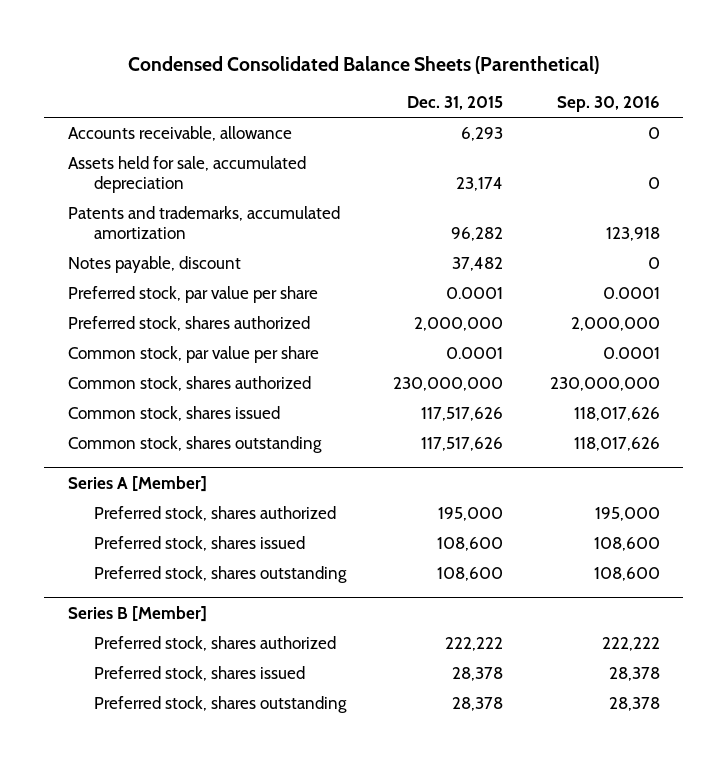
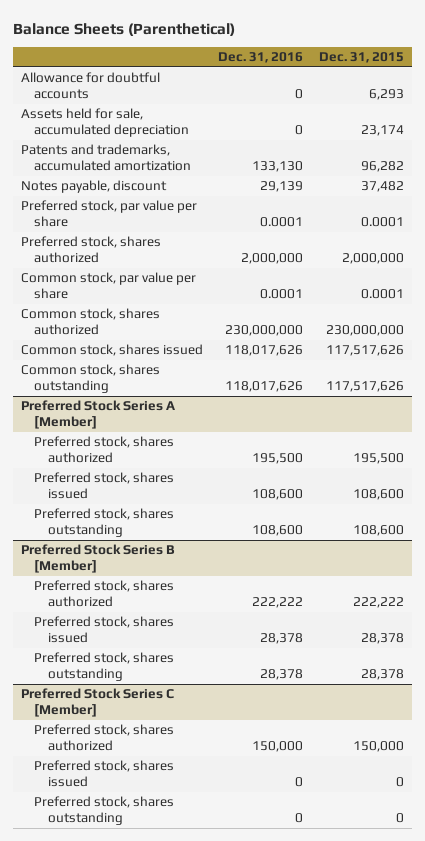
[127,55,599,74] Condensed Consolidated Balance Sheets (Parenthetical) -> [12,22,235,36] Balance Sheets (Parenthetical)
[556,96,660,113] Sep. 30, 2016 -> none
none -> [218,52,304,64] Dec. 31, 2016
[67,125,292,141] Accounts receivable, allowance -> [20,72,160,100] Allowance for doubtful accounts
[67,475,207,492] Series A [Member] -> [20,400,175,430] Preferred Stock Series A [Member]
[437,506,503,521] 195,000 -> [353,453,405,465] 195,500
[67,605,207,622] Series B [Member] -> [20,544,175,574] Preferred Stock Series B [Member]
none -> [20,688,174,718] Preferred Stock Series C [Member]
none -> [34,724,175,752] Preferred stock, shares authorized
none -> [34,760,175,788] Preferred stock, shares issued
none -> [34,796,175,826] Preferred stock, shares outstanding

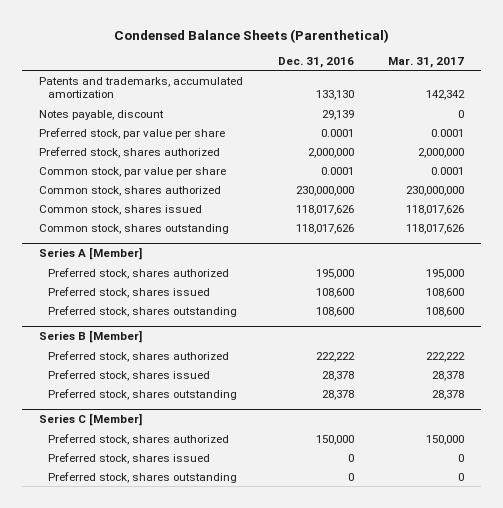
[12,22,235,36] Balance Sheets (Parenthetical) -> [113,28,389,43] Condensed Balance Sheets (Parenthetical)
[319,52,405,64] Dec. 31, 2015 -> none
none -> [388,56,465,68] Mar. 31, 2017
[20,72,160,100] Allowance for doubtful accounts -> none
[20,108,190,138] Assets held for sale, accumulated depreciation -> none
[20,400,175,430] Preferred Stock Series A [Member] -> [39,247,143,261] Series A [Member]
[252,453,304,465] 195,500 -> [315,268,354,279] 195,000
[20,544,175,574] Preferred Stock Series B [Member] -> [39,330,143,344] Series B [Member]
[20,688,174,718] Preferred Stock Series C [Member] -> [39,413,143,427] Series C [Member]

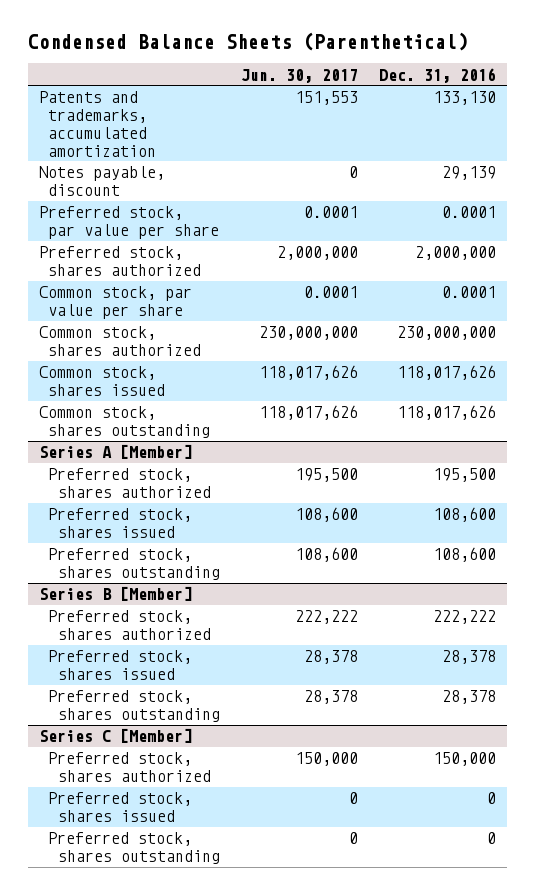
[388,56,465,68] Mar. 31, 2017 -> none
none -> [241,68,359,83] Jun. 30, 2017
[315,268,354,279] 195,000 -> [433,468,497,483] 195,500

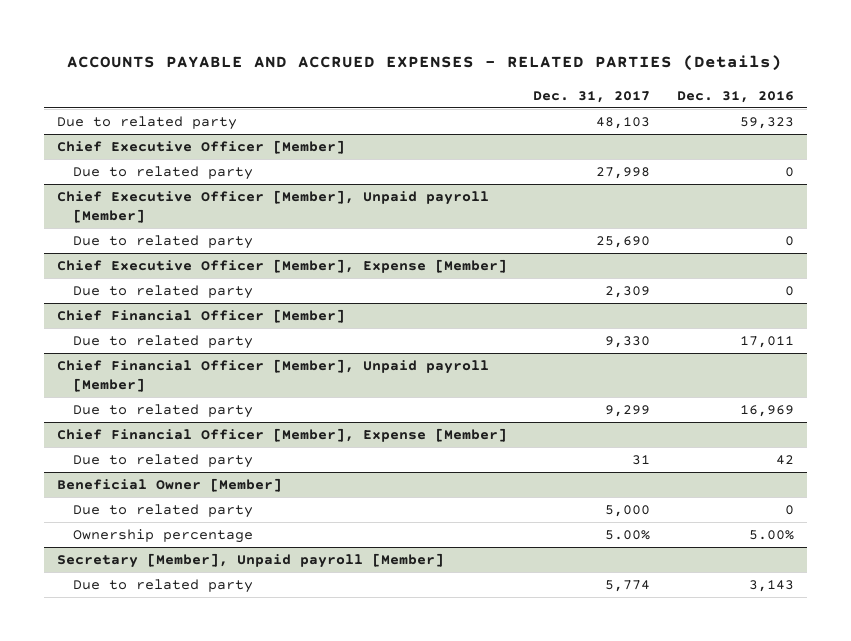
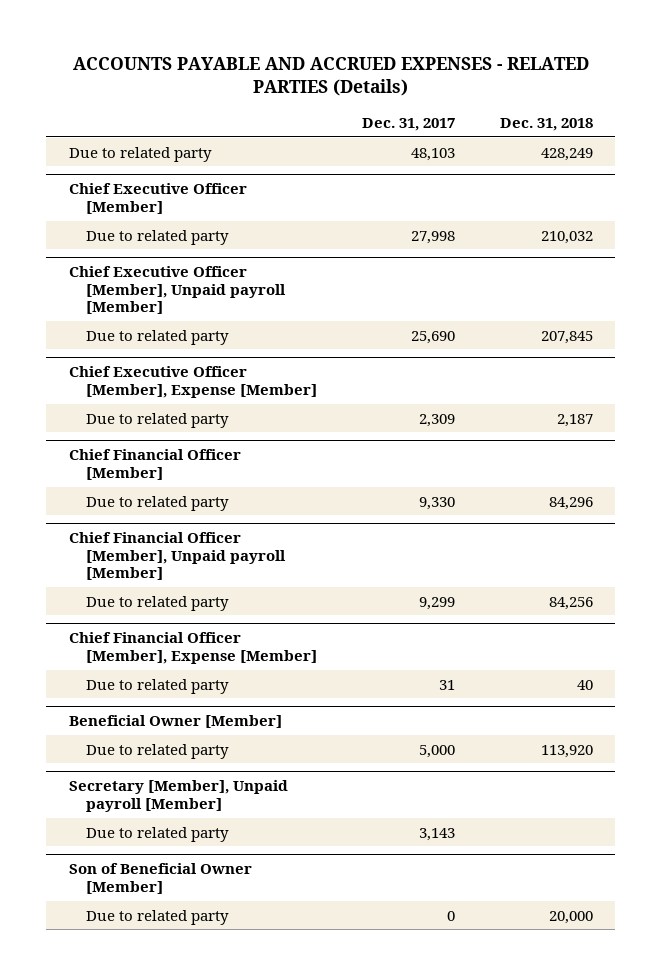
[676,90,794,103] Dec. 31, 2016 -> none
none -> [499,118,593,132] Dec. 31, 2018
[72,529,253,544] Ownership percentage -> none
[605,580,651,593] 5,774 -> [418,827,455,841] 3,143
none -> [68,863,252,894] Son of Beneficial Owner [Member]
none -> [86,909,230,925] Due to related party

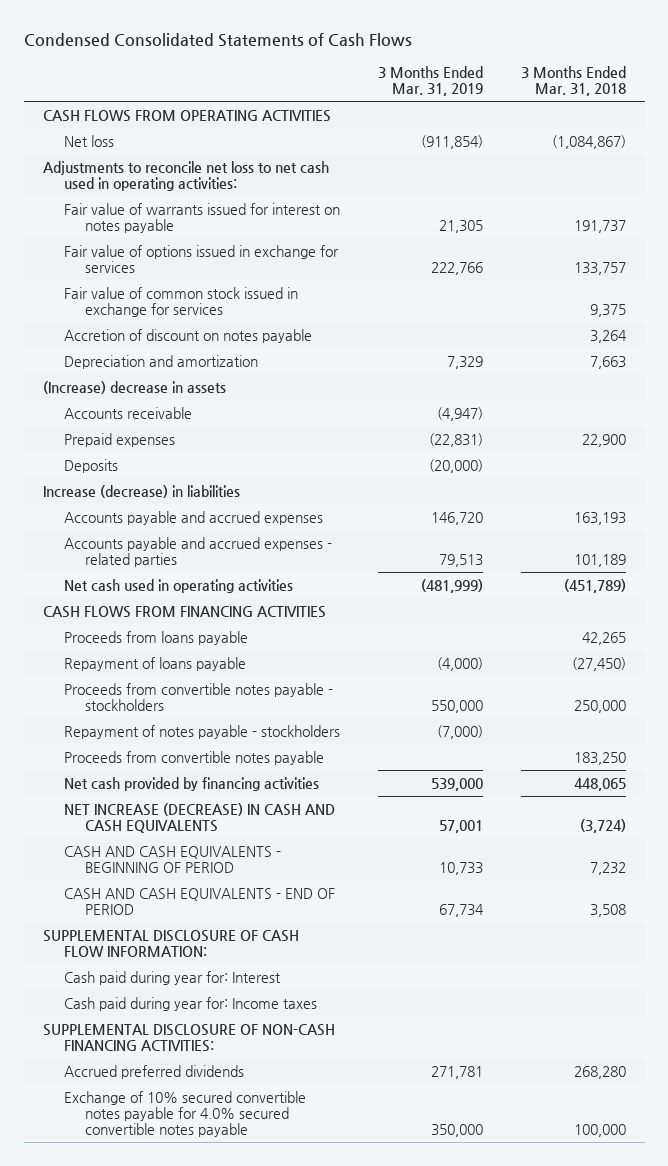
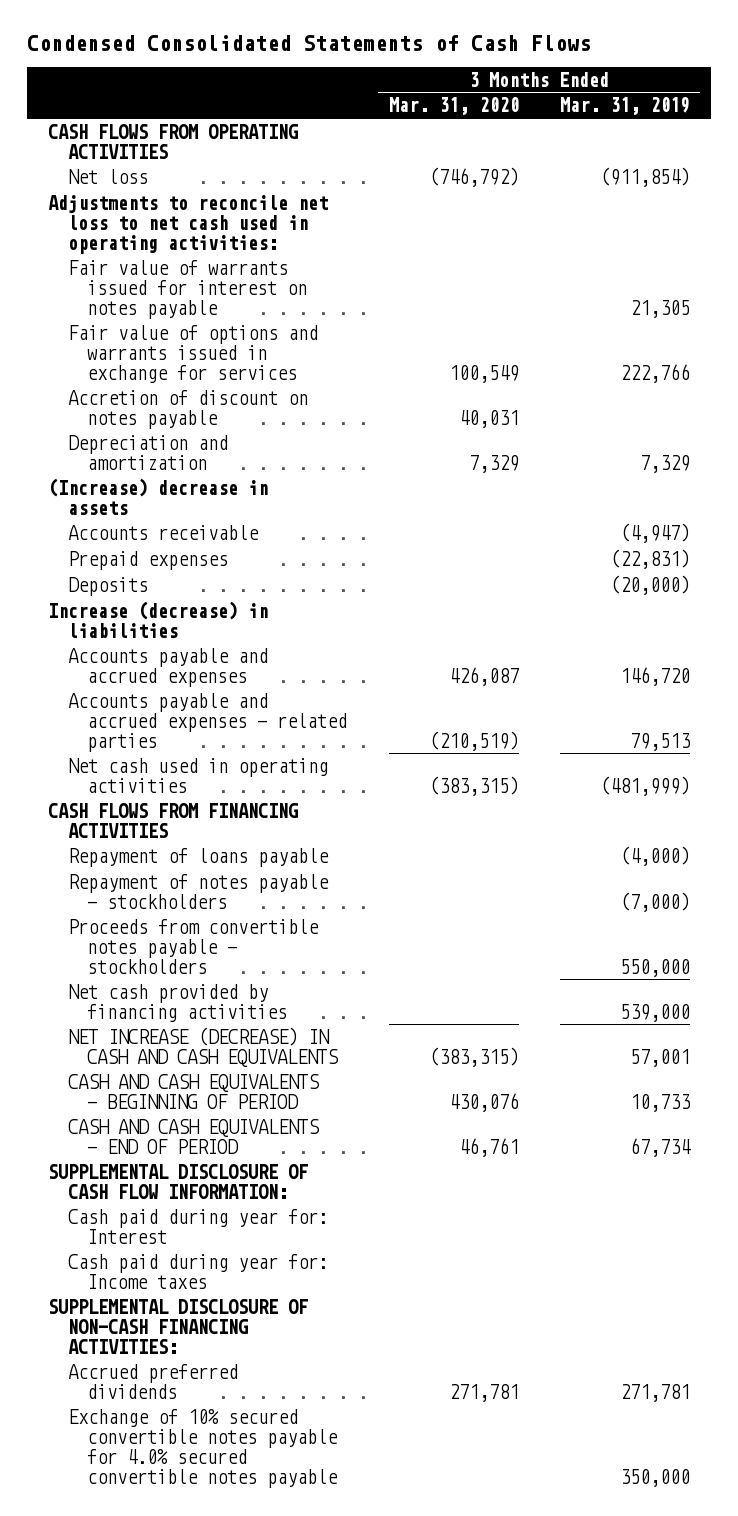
[520,65,626,96] 3 Months Ended Mar. 31, 2018 -> none
none -> [388,97,519,116] Mar. 31, 2020
[64,286,299,317] Fair value of common stock issued in exchange for services -> none
[64,244,340,273] Fair value of options issued in exchange for services -> [67,324,318,383] Fair value of options and warrants issued in exchange for services
[64,630,249,645] Proceeds from loans payable -> none
[64,750,325,765] Proceeds from convertible notes payable -> none
[64,682,334,711] Proceeds from convertible notes payable - stockholders -> [67,918,319,974] Proceeds from convertible notes payable - stockholders

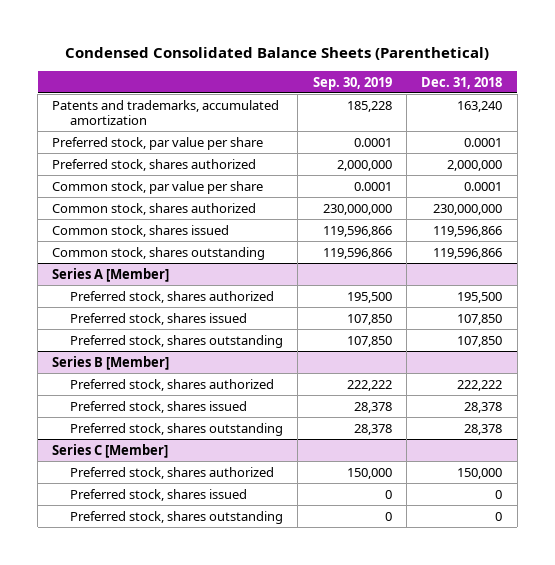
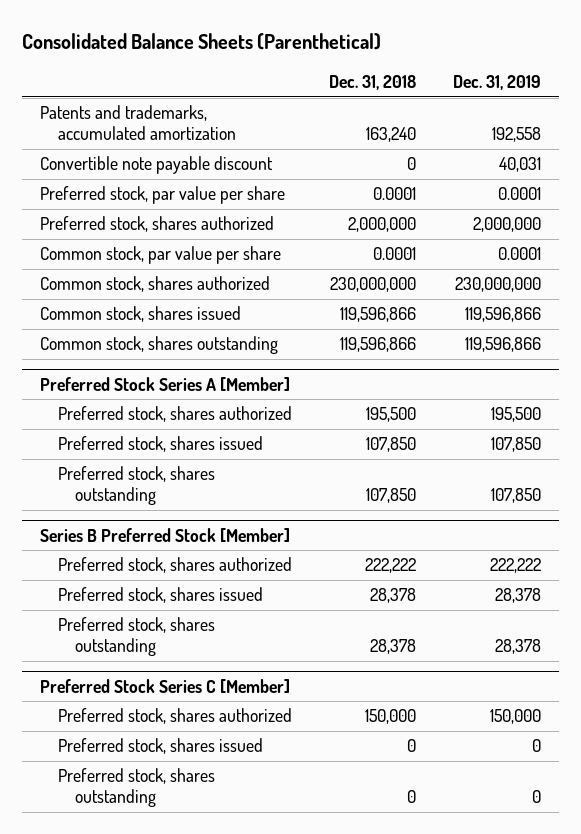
[65,46,490,60] Condensed Consolidated Balance Sheets (Parenthetical) -> [21,33,381,51] Consolidated Balance Sheets (Parenthetical)
[312,76,392,90] Sep. 30, 2019 -> none
none -> [452,75,541,91] Dec. 31, 2019
none -> [40,156,274,175] Convertible note payable discount
[52,267,170,282] Series A [Member] -> [40,376,291,391] Preferred Stock Series A [Member]
[52,355,170,370] Series B [Member] -> [40,527,291,542] Series B Preferred Stock [Member]
[52,443,169,458] Series C [Member] -> [40,678,291,693] Preferred Stock Series C [Member]

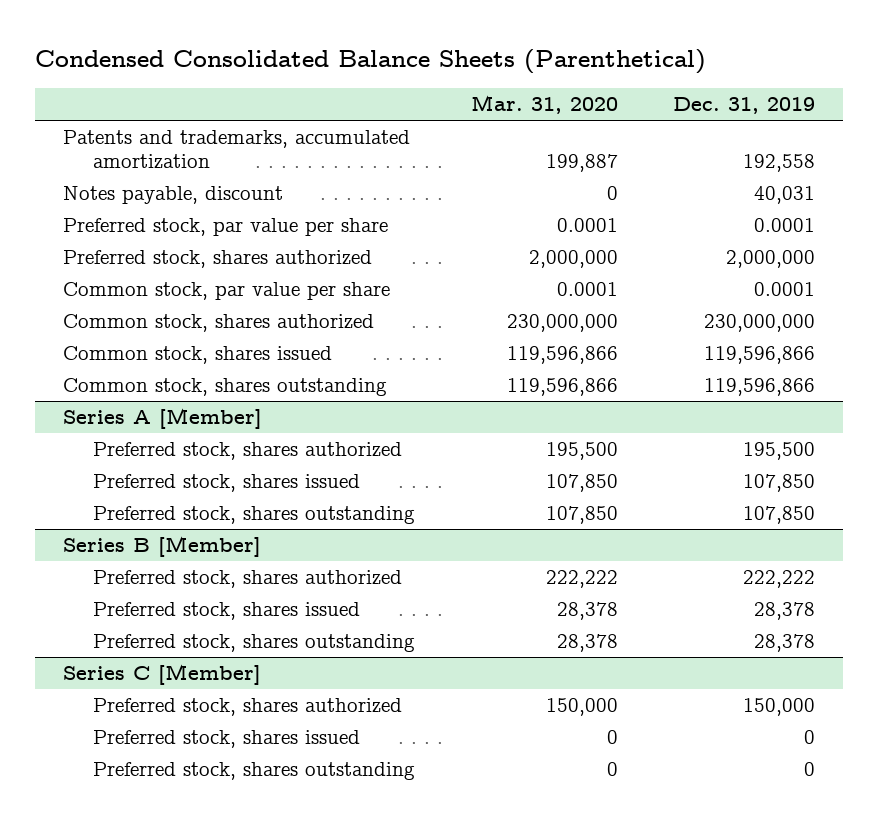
[21,33,381,51] Consolidated Balance Sheets (Parenthetical) -> [35,49,707,75] Condensed Consolidated Balance Sheets (Parenthetical)
[328,75,416,91] Dec. 31, 2018 -> none
none -> [470,95,618,115] Mar. 31, 2020
[40,156,274,175] Convertible note payable discount -> [63,186,284,205] Notes payable, discount
[40,376,291,391] Preferred Stock Series A [Member] -> [63,408,263,430] Series A [Member]
[40,527,291,542] Series B Preferred Stock [Member] -> [63,536,262,558] Series B [Member]
[40,678,291,693] Preferred Stock Series C [Member] -> [63,664,262,686] Series C [Member]

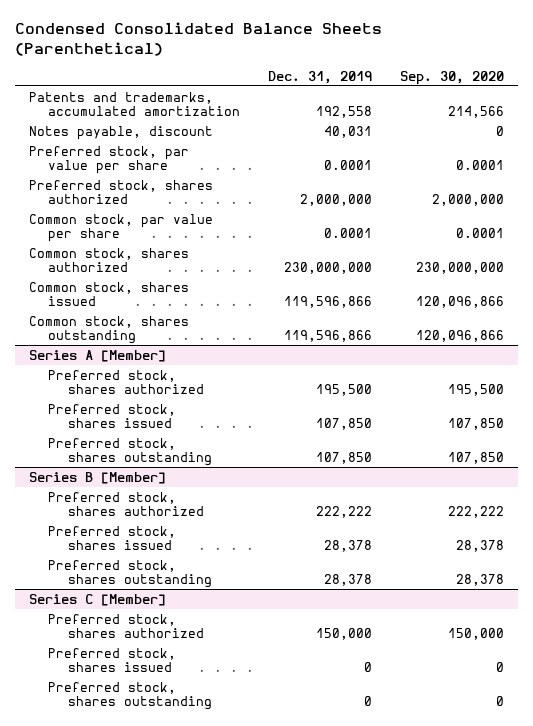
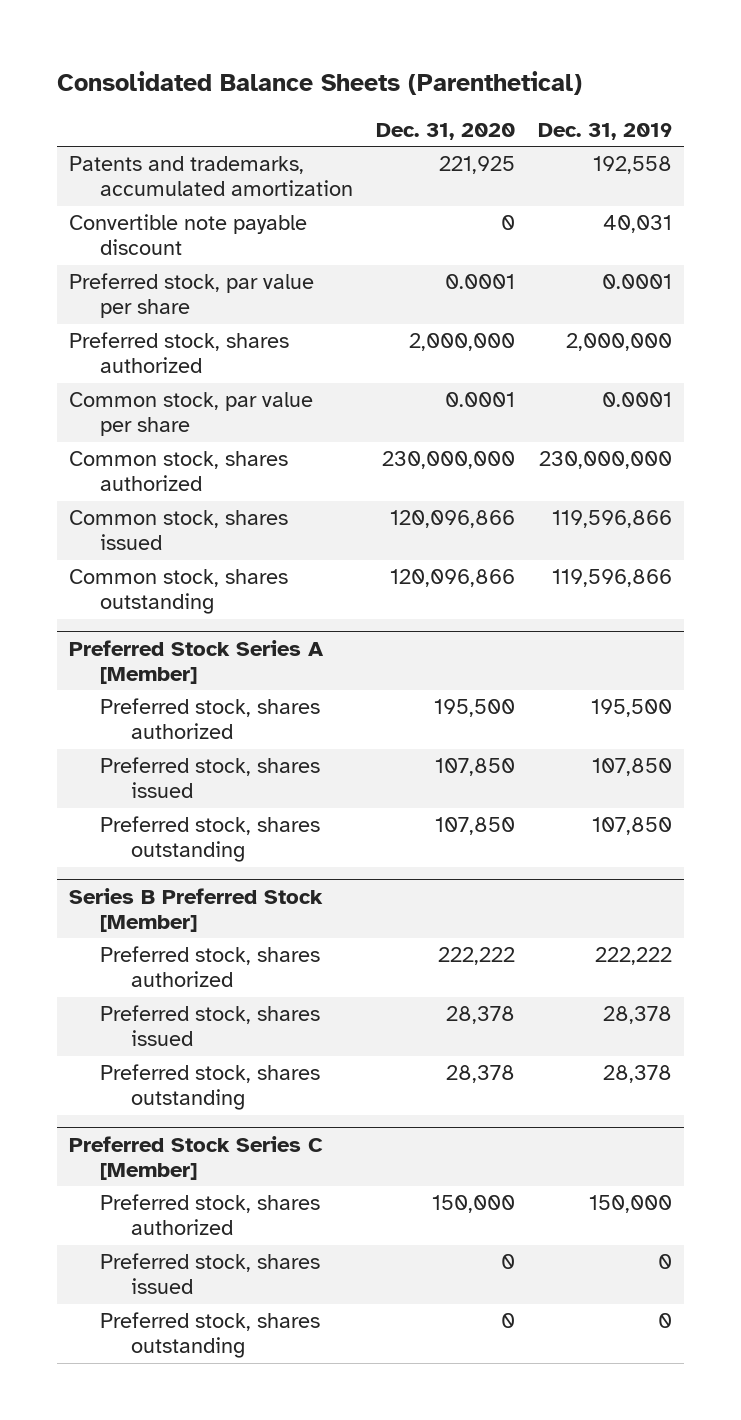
[15,22,383,56] Condensed Consolidated Balance Sheets (Parenthetical) -> [57,70,583,95] Consolidated Balance Sheets (Parenthetical)
[400,70,505,85] Sep. 30, 2020 -> none
none -> [376,122,516,140] Dec. 31, 2020
[29,125,214,140] Notes payable, discount -> [68,214,307,256] Convertible note payable discount
[29,349,167,362] Series A [Member] -> [68,639,324,684] Preferred Stock Series A [Member]
[29,471,167,484] Series B [Member] -> [68,887,323,932] Series B Preferred Stock [Member]
[29,593,167,606] Series C [Member] -> [68,1135,323,1180] Preferred Stock Series C [Member]

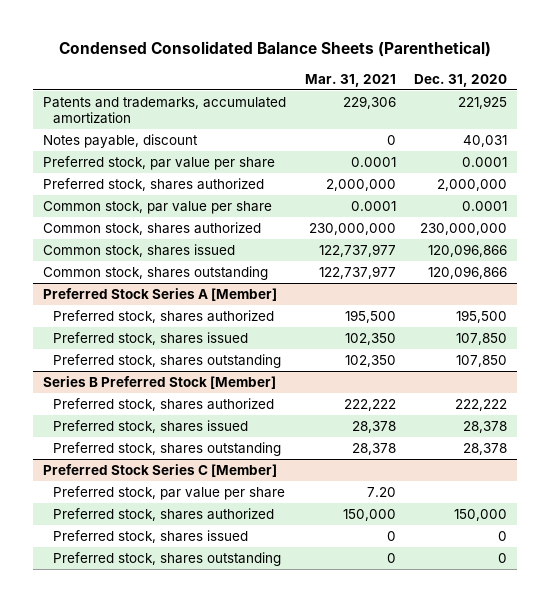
[57,70,583,95] Consolidated Balance Sheets (Parenthetical) -> [59,41,492,58] Condensed Consolidated Balance Sheets (Parenthetical)
[538,122,673,140] Dec. 31, 2019 -> none
none -> [304,73,396,87] Mar. 31, 2021
[68,214,307,256] Convertible note payable discount -> none
none -> [42,133,198,148] Notes payable, discount
none -> [52,485,285,500] Preferred stock, par value per share

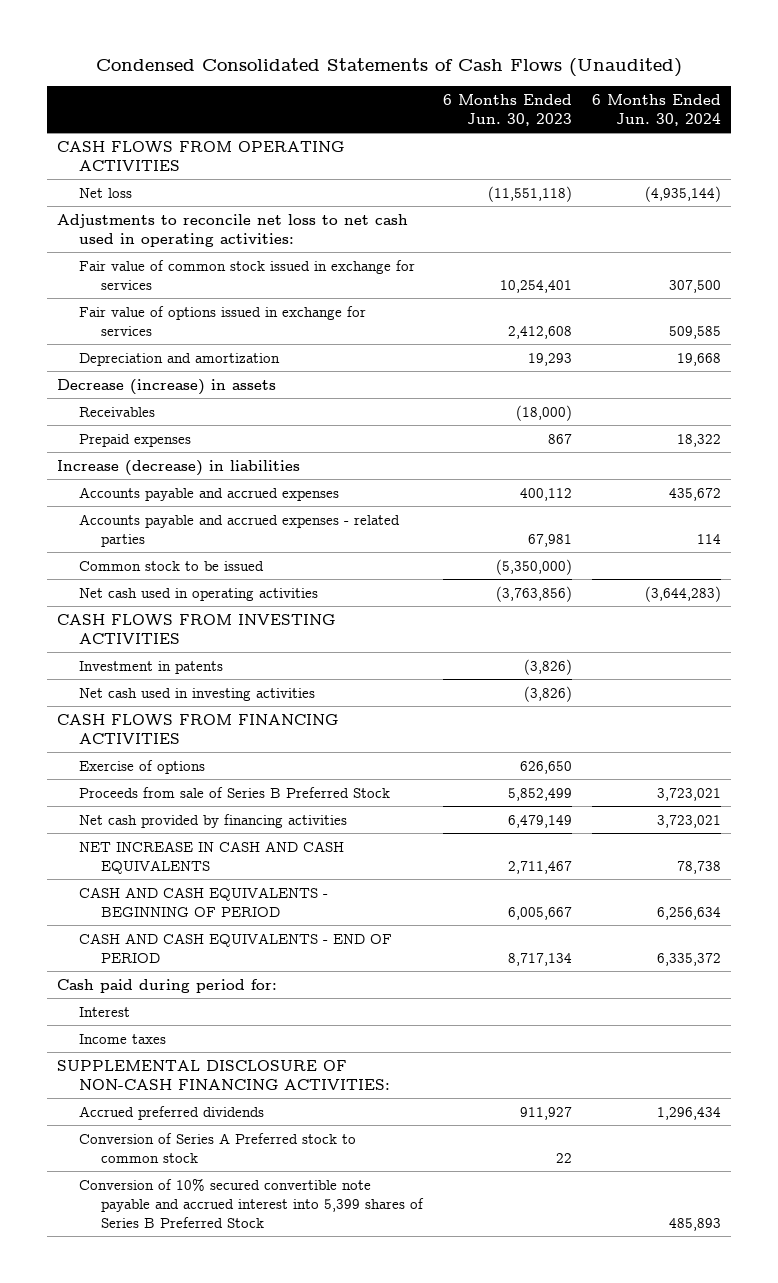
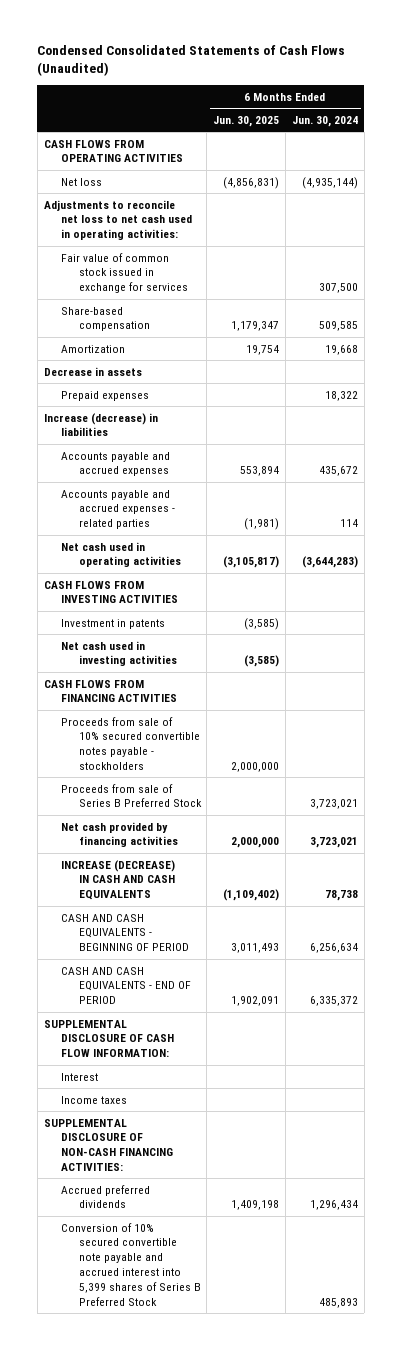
[442,93,572,126] 6 Months Ended Jun. 30, 2023 -> none
none -> [213,115,280,127] Jun. 30, 2025
[79,406,156,417] Receivables -> none
[79,305,367,336] Fair value of options issued in exchange for services -> [61,306,150,332] Share-based compensation
[79,352,281,366] Depreciation and amortization -> [61,344,126,353] Amortization
[57,378,277,395] Decrease (increase) in assets -> [43,366,142,376] Decrease in assets
[79,560,265,571] Common stock to be issued -> none
[79,759,206,774] Exercise of options -> none
none -> [61,716,200,771] Proceeds from sale of 10% secured convertible notes payable - stockholders
[79,840,345,874] NET INCREASE IN CASH AND CASH EQUIVALENTS -> [61,859,176,901] INCREASE (DECREASE) IN CASH AND CASH EQUIVALENTS
[57,978,278,993] Cash paid during period for: -> none
none -> [43,1019,175,1058] SUPPLEMENTAL DISCLOSURE OF CASH FLOW INFORMATION:
[79,1132,357,1163] Conversion of Series A Preferred stock to common stock -> none

